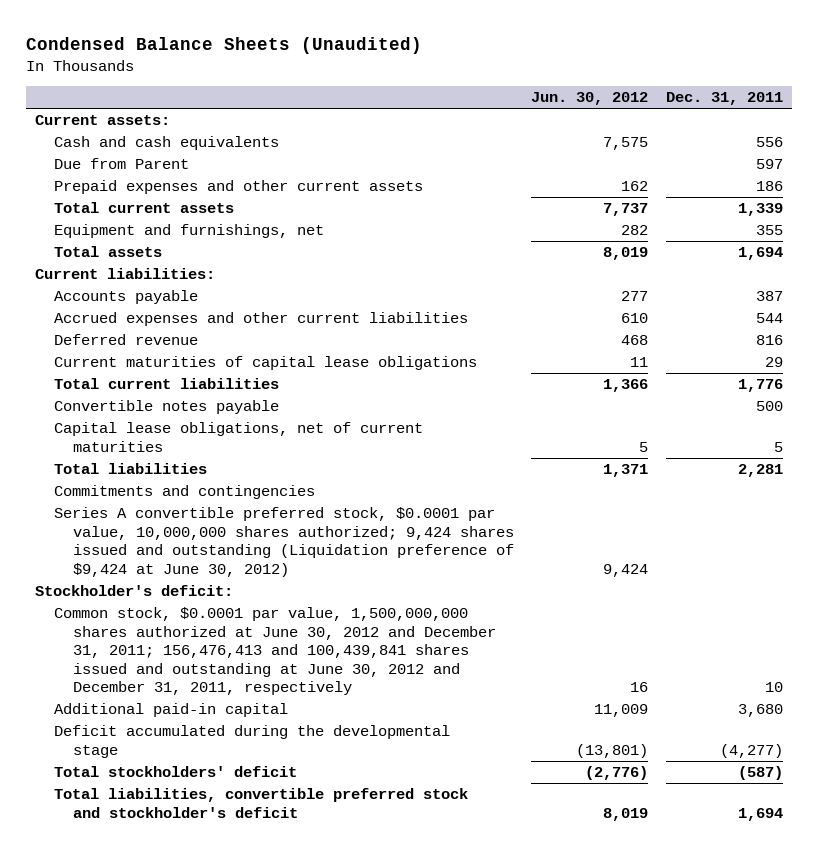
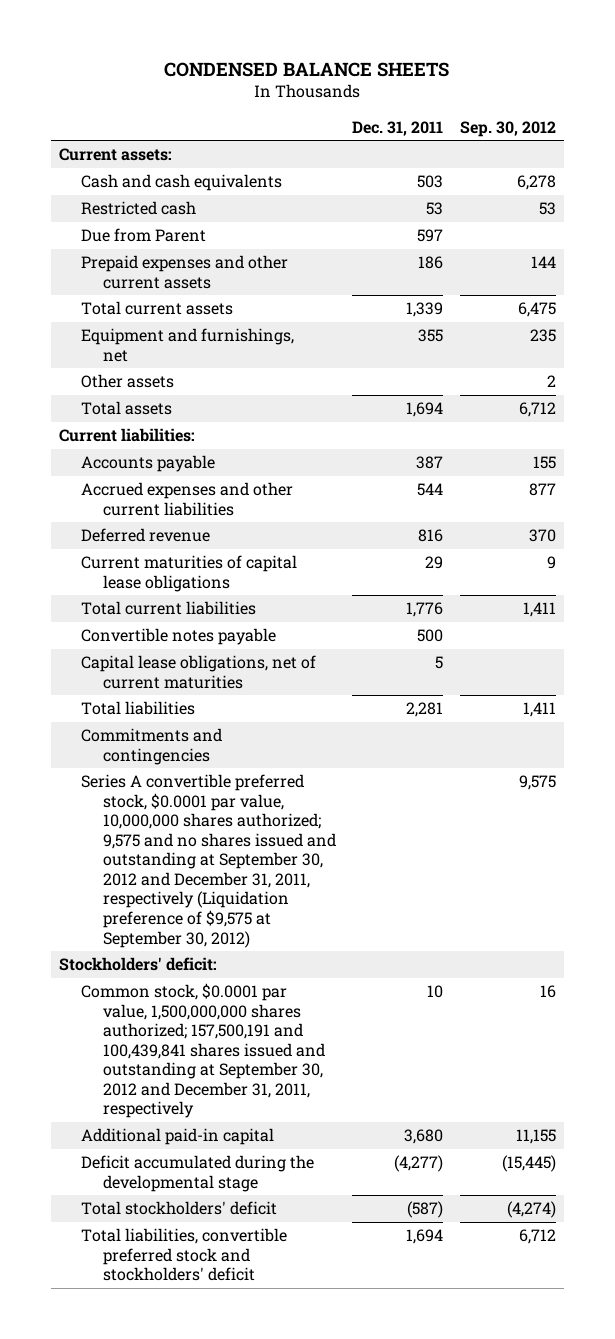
[26,36,423,54] Condensed Balance Sheets (Unaudited) -> [164,61,450,77] CONDENSED BALANCE SHEETS
[531,92,649,106] Jun. 30, 2012 -> none
none -> [459,120,556,137] Sep. 30, 2012
[755,137,783,148] 556 -> [417,175,444,189] 503
none -> [80,201,196,216] Restricted cash
none -> [80,374,174,389] Other assets
[53,507,514,577] Series A convertible preferred stock, $0.0001 par value, 10,000,000 shares authorized; 9,424 shares issued and outstanding (Liquidation preference of $9,424 at June 30, 2012) -> [80,774,336,948] Series A convertible preferred stock, $0.0001 par value, 10,000,000 shares authorized; 9,575 and no shares issued and outstanding at September 30, 2012 and December 31, 2011, respectively (Liquidation preference of $9,575 at September 30, 2012)
[34,585,233,597] Stockholder's deficit: -> [59,957,218,972] Stockholders' deficit:
[53,607,496,696] Common stock, $0.0001 par value, 1,500,000,000 shares authorized at June 30, 2012 and December 31, 2011; 156,476,413 and 100,439,841 shares issued and outstanding at June 30, 2012 and December 31, 2011, respectively -> [80,983,325,1119] Common stock, $0.0001 par value, 1,500,000,000 shares authorized; 157,500,191 and 100,439,841 shares issued and outstanding at September 30, 2012 and December 31, 2011, respectively
[53,788,468,818] Total liabilities, convertible preferred stock and stockholder's deficit -> [80,1228,287,1282] Total liabilities, convertible preferred stock and stockholders' deficit

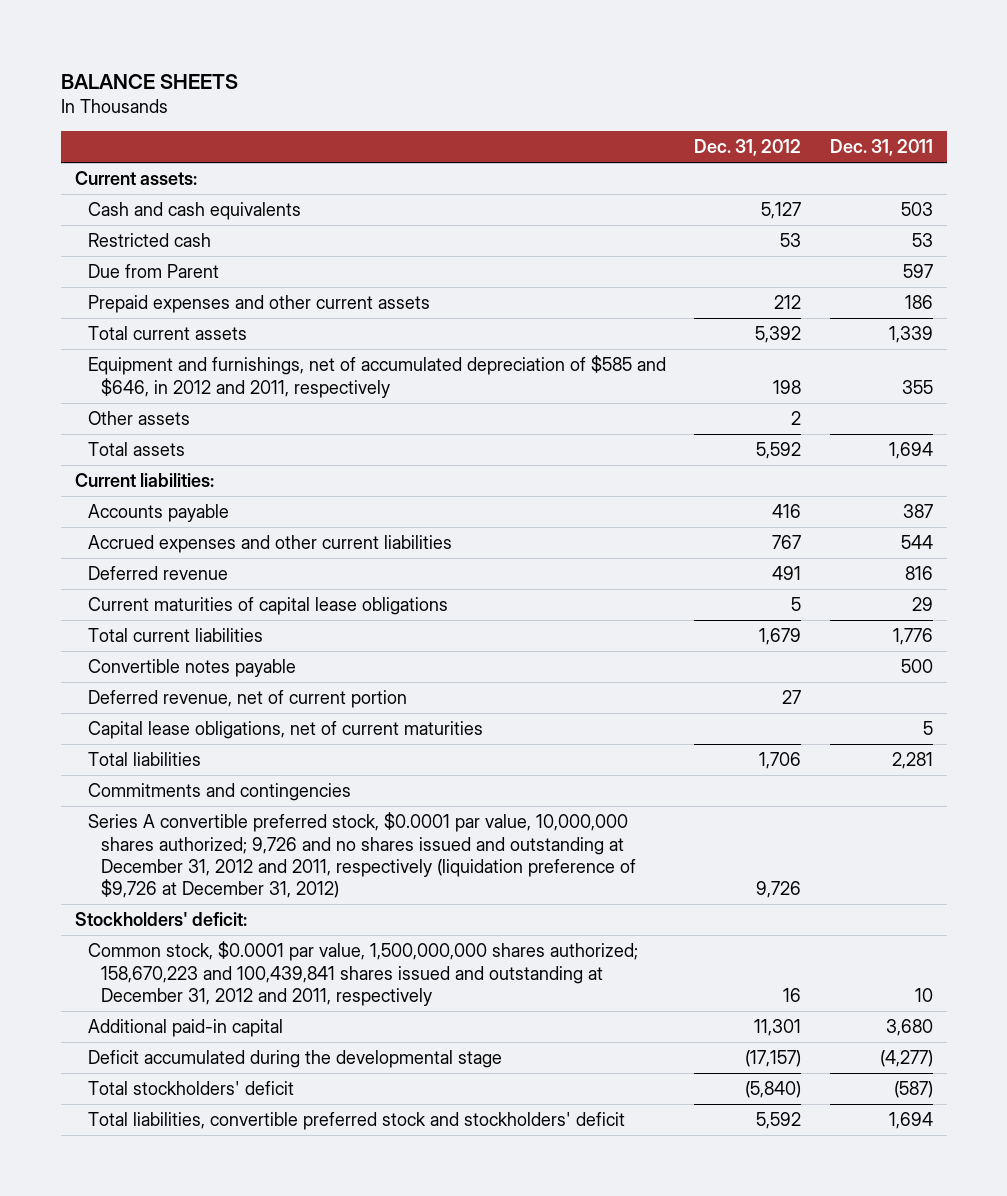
[164,61,450,77] CONDENSED BALANCE SHEETS -> [60,73,238,89] BALANCE SHEETS
[459,120,556,137] Sep. 30, 2012 -> none
none -> [694,139,802,157] Dec. 31, 2012
[80,328,294,362] Equipment and furnishings, net -> [87,355,666,398] Equipment and furnishings, net of accumulated depreciation of $585 and $646, in 2012 and 2011, respectively
none -> [87,690,407,709] Deferred revenue, net of current portion
[80,774,336,948] Series A convertible preferred stock, $0.0001 par value, 10,000,000 shares authorized; 9,575 and no shares issued and outstanding at September 30, 2012 and December 31, 2011, respectively (Liquidation preference of $9,575 at September 30, 2012) -> [87,812,636,899] Series A convertible preferred stock, $0.0001 par value, 10,000,000 shares authorized; 9,726 and no shares issued and outstanding at December 31, 2012 and 2011, respectively (liquidation preference of $9,726 at December 31, 2012)
[80,983,325,1119] Common stock, $0.0001 par value, 1,500,000,000 shares authorized; 157,500,191 and 100,439,841 shares issued and outstanding at September 30, 2012 and December 31, 2011, respectively -> [87,941,638,1007] Common stock, $0.0001 par value, 1,500,000,000 shares authorized; 158,670,223 and 100,439,841 shares issued and outstanding at December 31, 2012 and 2011, respectively

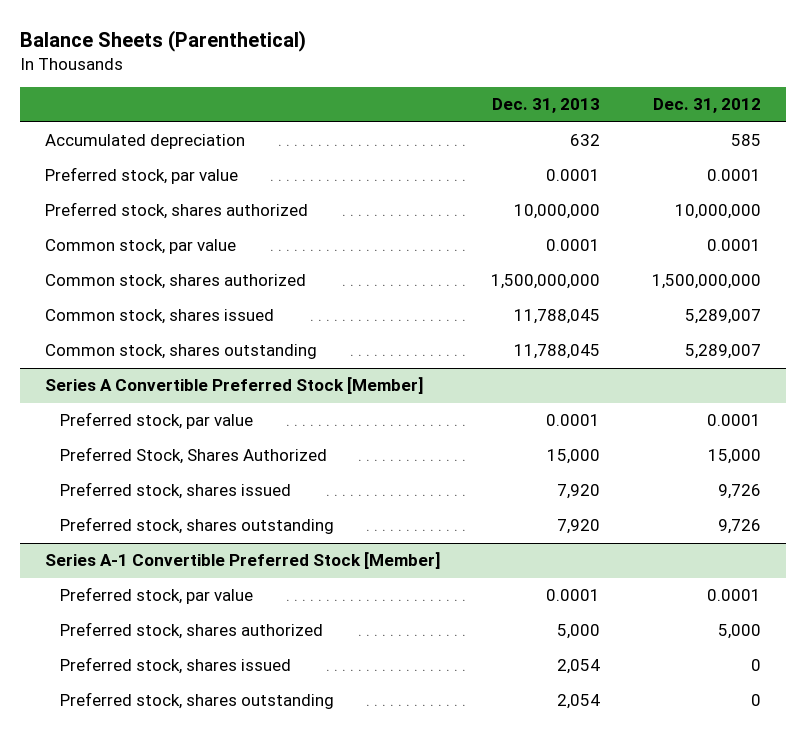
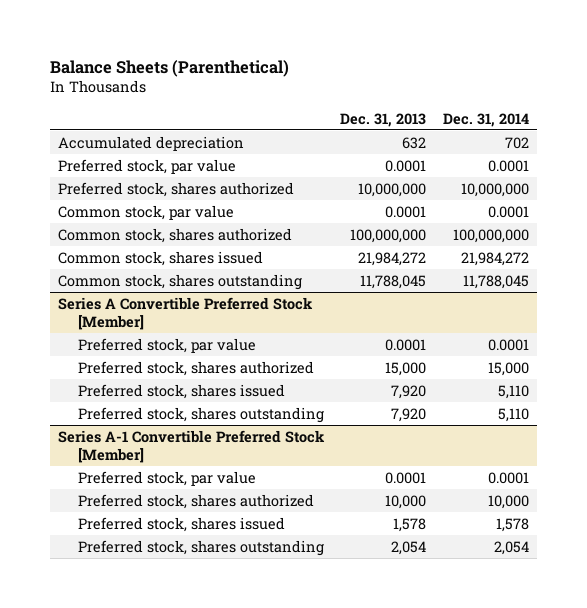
[652,98,761,114] Dec. 31, 2012 -> none
none -> [442,112,529,127] Dec. 31, 2014
[491,274,601,290] 1,500,000,000 -> [350,228,427,243] 100,000,000
[514,309,601,325] 11,788,045 -> [358,251,427,266] 21,984,272
[59,447,327,465] Preferred Stock, Shares Authorized -> [77,360,314,376] Preferred stock, shares authorized
[557,624,601,640] 5,000 -> [385,494,427,509] 10,000
[557,659,601,675] 2,054 -> [393,517,427,532] 1,578

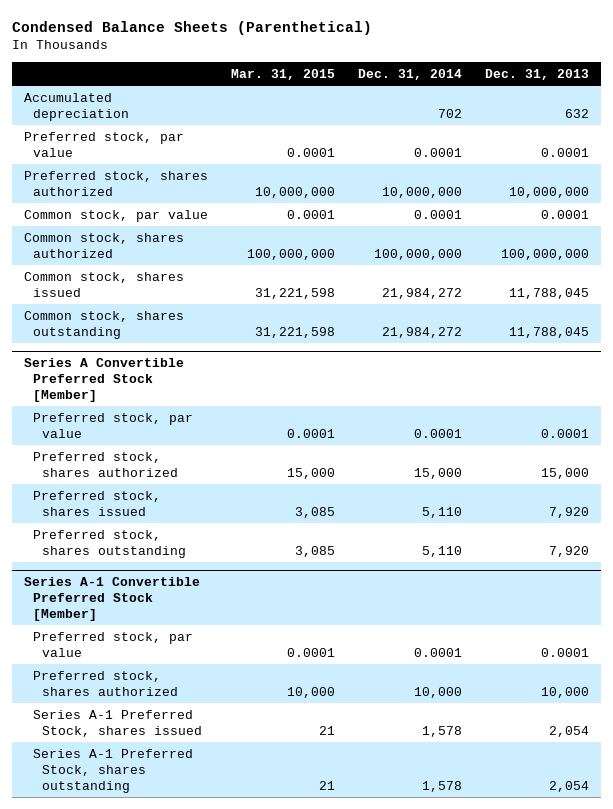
[50,59,290,77] Balance Sheets (Parenthetical) -> [12,21,373,36] Condensed Balance Sheets (Parenthetical)
none -> [231,69,336,81] Mar. 31, 2015
[358,251,427,266] 21,984,272 -> [509,287,590,299] 11,788,045
[462,274,529,289] 11,788,045 -> [382,326,463,338] 21,984,272
[77,516,285,532] Preferred stock, shares issued -> [32,709,203,737] Series A-1 Preferred Stock, shares issued
[393,517,427,532] 1,578 -> [549,725,590,737] 2,054
[77,539,324,556] Preferred stock, shares outstanding -> [32,748,193,793] Series A-1 Preferred Stock, shares outstanding
[493,540,529,555] 2,054 -> [422,780,463,792] 1,578

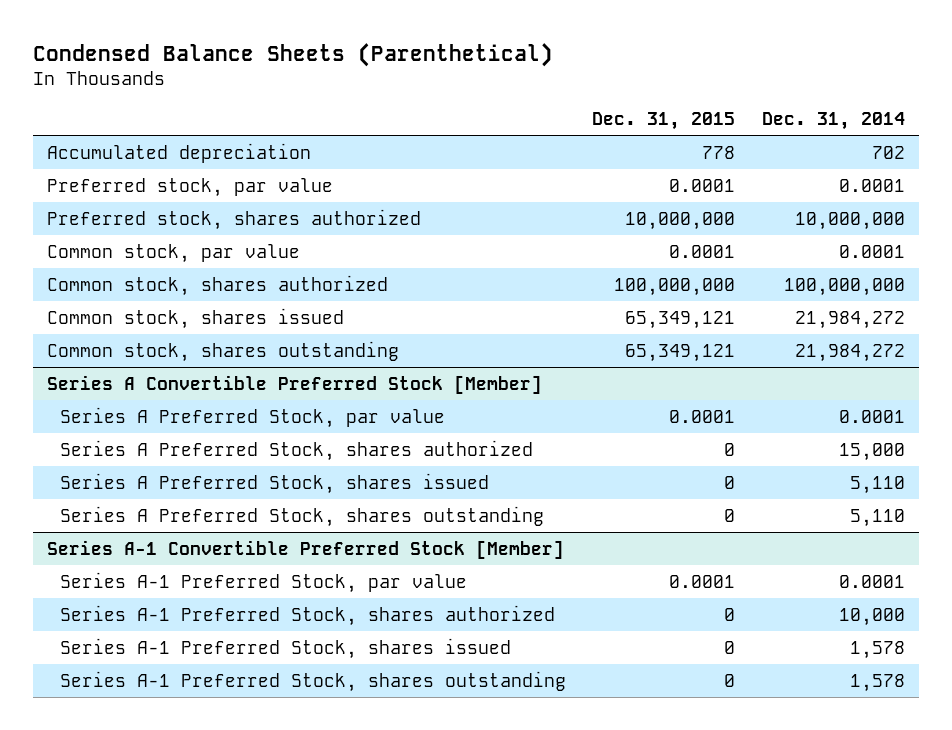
[231,69,336,81] Mar. 31, 2015 -> none
[485,69,590,81] Dec. 31, 2013 -> none
none -> [592,112,736,131] Dec. 31, 2015
[32,412,193,438] Preferred stock, par value -> [59,406,445,428] Series A Preferred Stock, par value
[32,451,179,477] Preferred stock, shares authorized -> [59,439,533,461] Series A Preferred Stock, shares authorized
[32,490,161,516] Preferred stock, shares issued -> [59,472,489,494] Series A Preferred Stock, shares issued
[32,529,187,558] Preferred stock, shares outstanding -> [59,505,544,527] Series A Preferred Stock, shares outstanding
[32,631,193,657] Preferred stock, par value -> [59,571,467,593] Series A-1 Preferred Stock, par value
[32,670,179,696] Preferred stock, shares authorized -> [59,604,555,626] Series A-1 Preferred Stock, shares authorized

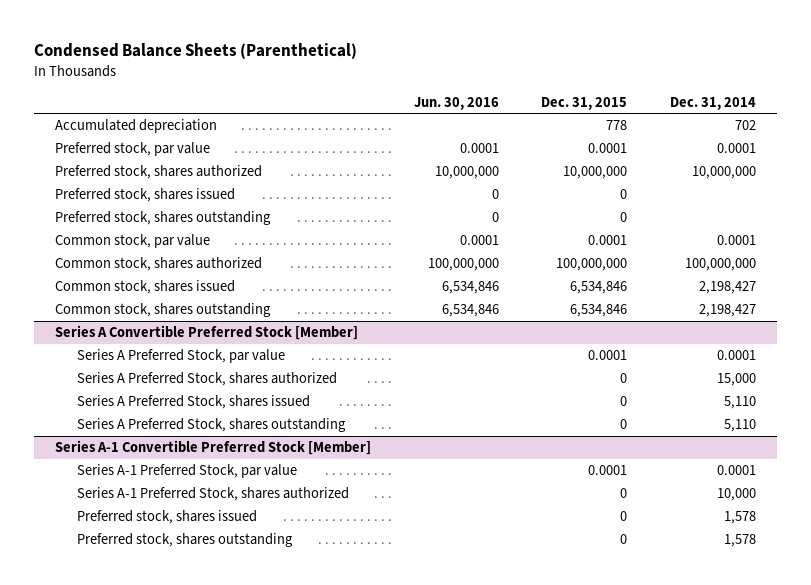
none -> [413,96,499,110] Jun. 30, 2016
none -> [54,188,235,203] Preferred stock, shares issued
none -> [54,211,271,226] Preferred stock, shares outstanding
[625,310,736,329] 65,349,121 -> [570,281,628,295] 6,534,846
[795,310,906,329] 21,984,272 -> [698,281,756,295] 2,198,427
[625,343,736,362] 65,349,121 -> [570,304,628,318] 6,534,846
[795,343,906,362] 21,984,272 -> [698,304,756,318] 2,198,427
[59,637,511,659] Series A-1 Preferred Stock, shares issued -> [76,510,257,525] Preferred stock, shares issued
[59,670,566,692] Series A-1 Preferred Stock, shares outstanding -> [76,533,293,548] Preferred stock, shares outstanding

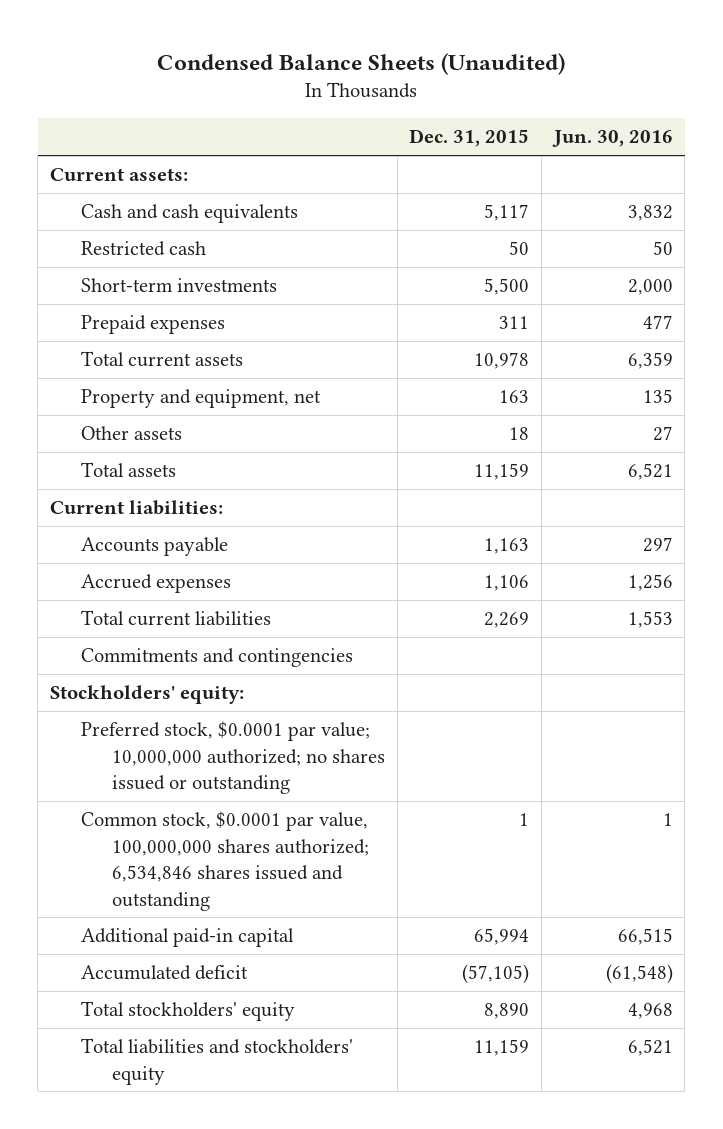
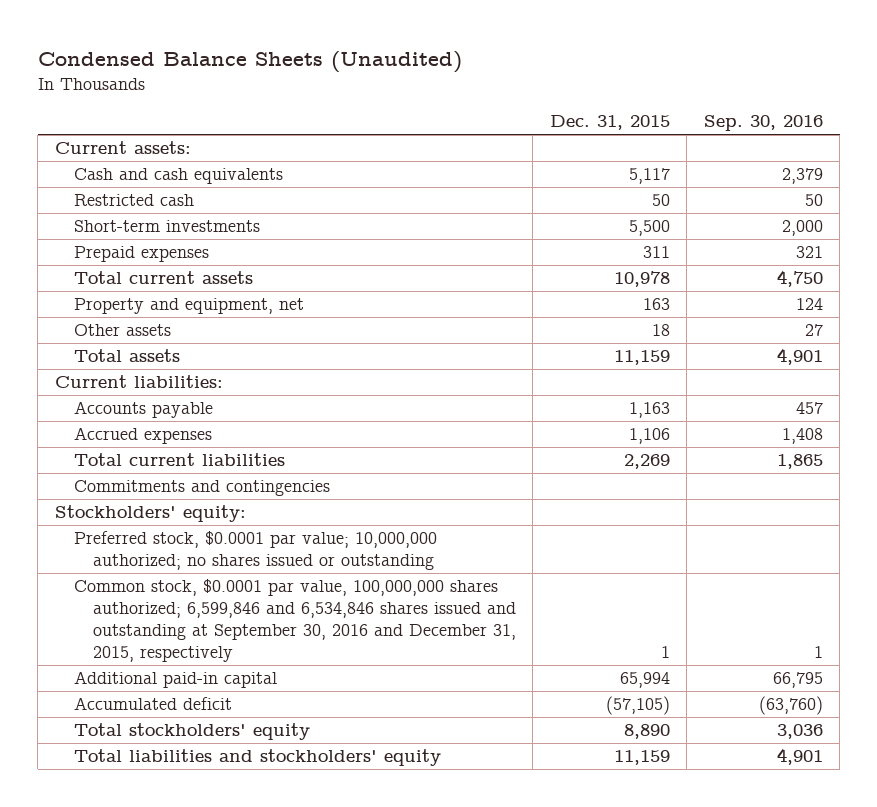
[551,130,673,148] Jun. 30, 2016 -> none
none -> [703,115,823,132] Sep. 30, 2016
[80,811,370,911] Common stock, $0.0001 par value, 100,000,000 shares authorized; 6,534,846 shares issued and outstanding -> [73,579,517,662] Common stock, $0.0001 par value, 100,000,000 shares authorized; 6,599,846 and 6,534,846 shares issued and outstanding at September 30, 2016 and December 31, 2015, respectively

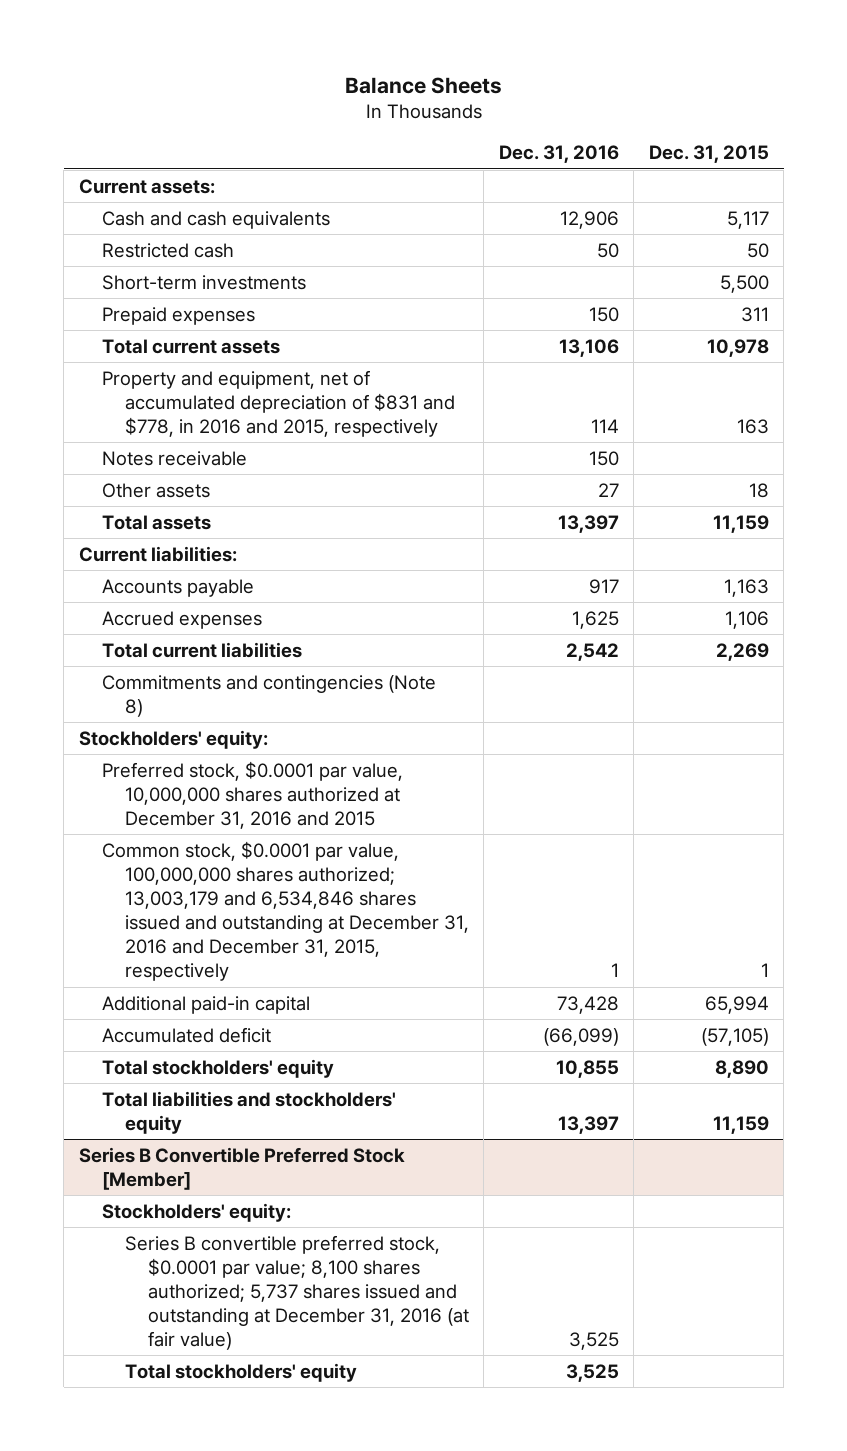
[37,50,462,73] Condensed Balance Sheets (Unaudited) -> [344,76,502,94] Balance Sheets
[703,115,823,132] Sep. 30, 2016 -> none
none -> [498,145,619,164] Dec. 31, 2016
[73,298,304,315] Property and equipment, net -> [101,369,455,437] Property and equipment, net of accumulated depreciation of $831 and $778, in 2016 and 2015, respectively
none -> [101,450,247,466] Notes receivable
[73,480,330,497] Commitments and contingencies -> [101,674,436,717] Commitments and contingencies (Note 8)
[73,531,437,571] Preferred stock, $0.0001 par value; 10,000,000 authorized; no shares issued or outstanding -> [101,760,403,829] Preferred stock, $0.0001 par value, 10,000,000 shares authorized at December 31, 2016 and 2015
[73,579,517,662] Common stock, $0.0001 par value, 100,000,000 shares authorized; 6,599,846 and 6,534,846 shares issued and outstanding at September 30, 2016 and December 31, 2015, respectively -> [101,840,469,982] Common stock, $0.0001 par value, 100,000,000 shares authorized; 13,003,179 and 6,534,846 shares issued and outstanding at December 31, 2016 and December 31, 2015, respectively
none -> [78,1146,405,1190] Series B Convertible Preferred Stock [Member]
none -> [101,1202,291,1222] Stockholders' equity:
none -> [124,1234,469,1351] Series B convertible preferred stock, $0.0001 par value; 8,100 shares authorized; 5,737 shares issued and outstanding at December 31, 2016 (at fair value)
none -> [124,1362,357,1382] Total stockholders' equity

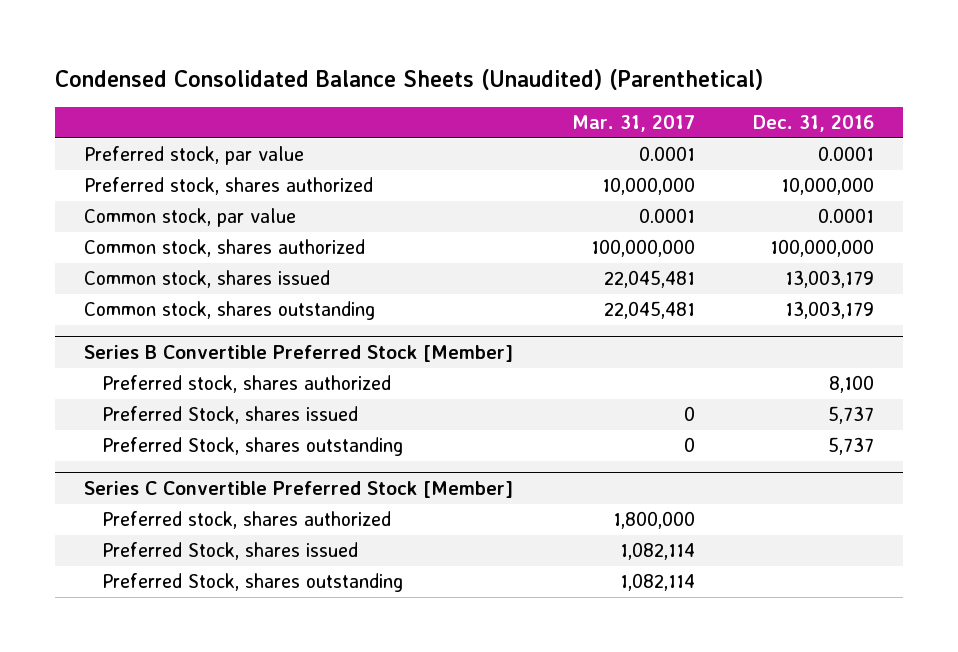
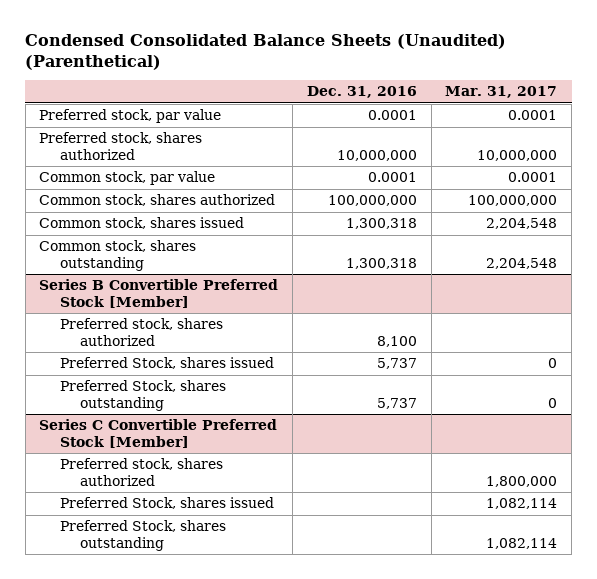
[603,270,695,289] 22,045,481 -> [486,218,558,230] 2,204,548
[784,270,874,289] 13,003,179 -> [345,218,417,230] 1,300,318
[603,301,695,320] 22,045,481 -> [486,257,558,269] 2,204,548
[784,301,874,320] 13,003,179 -> [345,257,417,269] 1,300,318

